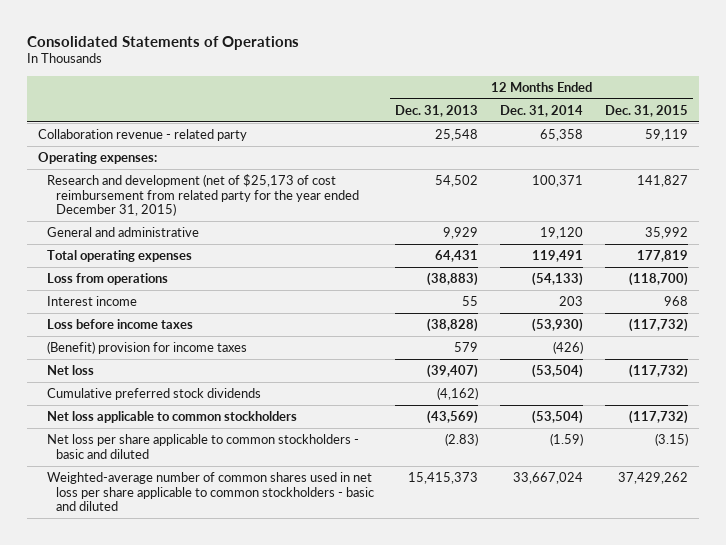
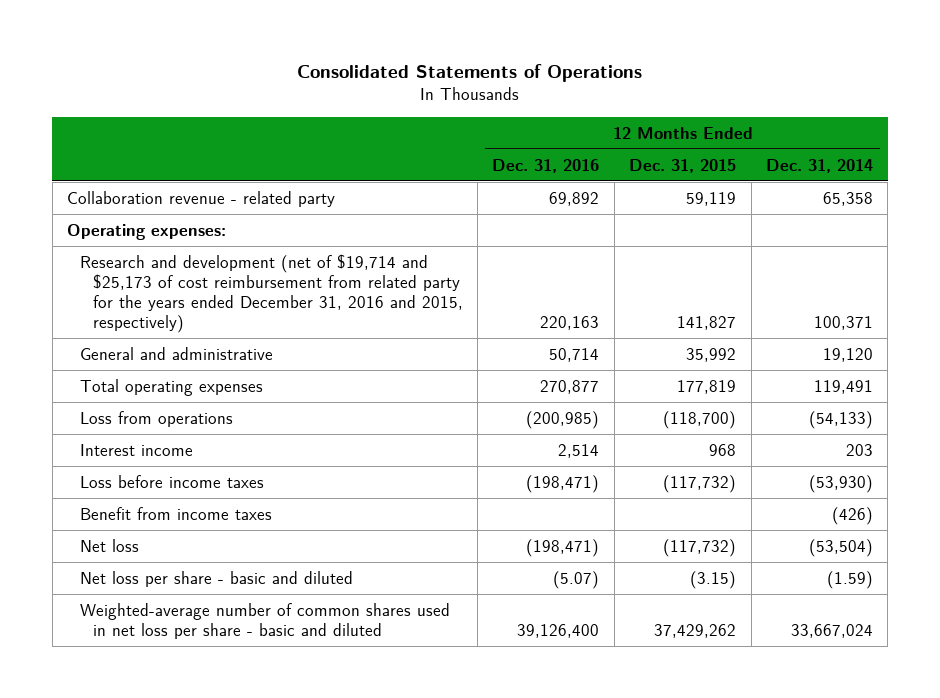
[395,104,479,117] Dec. 31, 2013 -> none
none -> [492,158,600,173] Dec. 31, 2016
[46,173,359,217] Research and development (net of $25,173 of cost reimbursement from related party for the year ended December 31, 2015) -> [79,253,463,334] Research and development (net of $19,714 and $25,173 of cost reimbursement from related party for the years ended December 31, 2016 and 2015, respectively)
[46,340,247,354] (Benefit) provision for income taxes -> [79,506,272,520] Benefit from income taxes
[46,387,261,400] Cumulative preferred stock dividends -> none
[46,410,297,423] Net loss applicable to common stockholders -> none
[46,433,359,459] Net loss per share applicable to common stockholders - basic and diluted -> [79,570,353,587] Net loss per share - basic and diluted
[46,471,374,512] Weighted-average number of common shares used in net loss per share applicable to common stockholders - basic and diluted -> [79,602,450,639] Weighted-average number of common shares used in net loss per share - basic and diluted

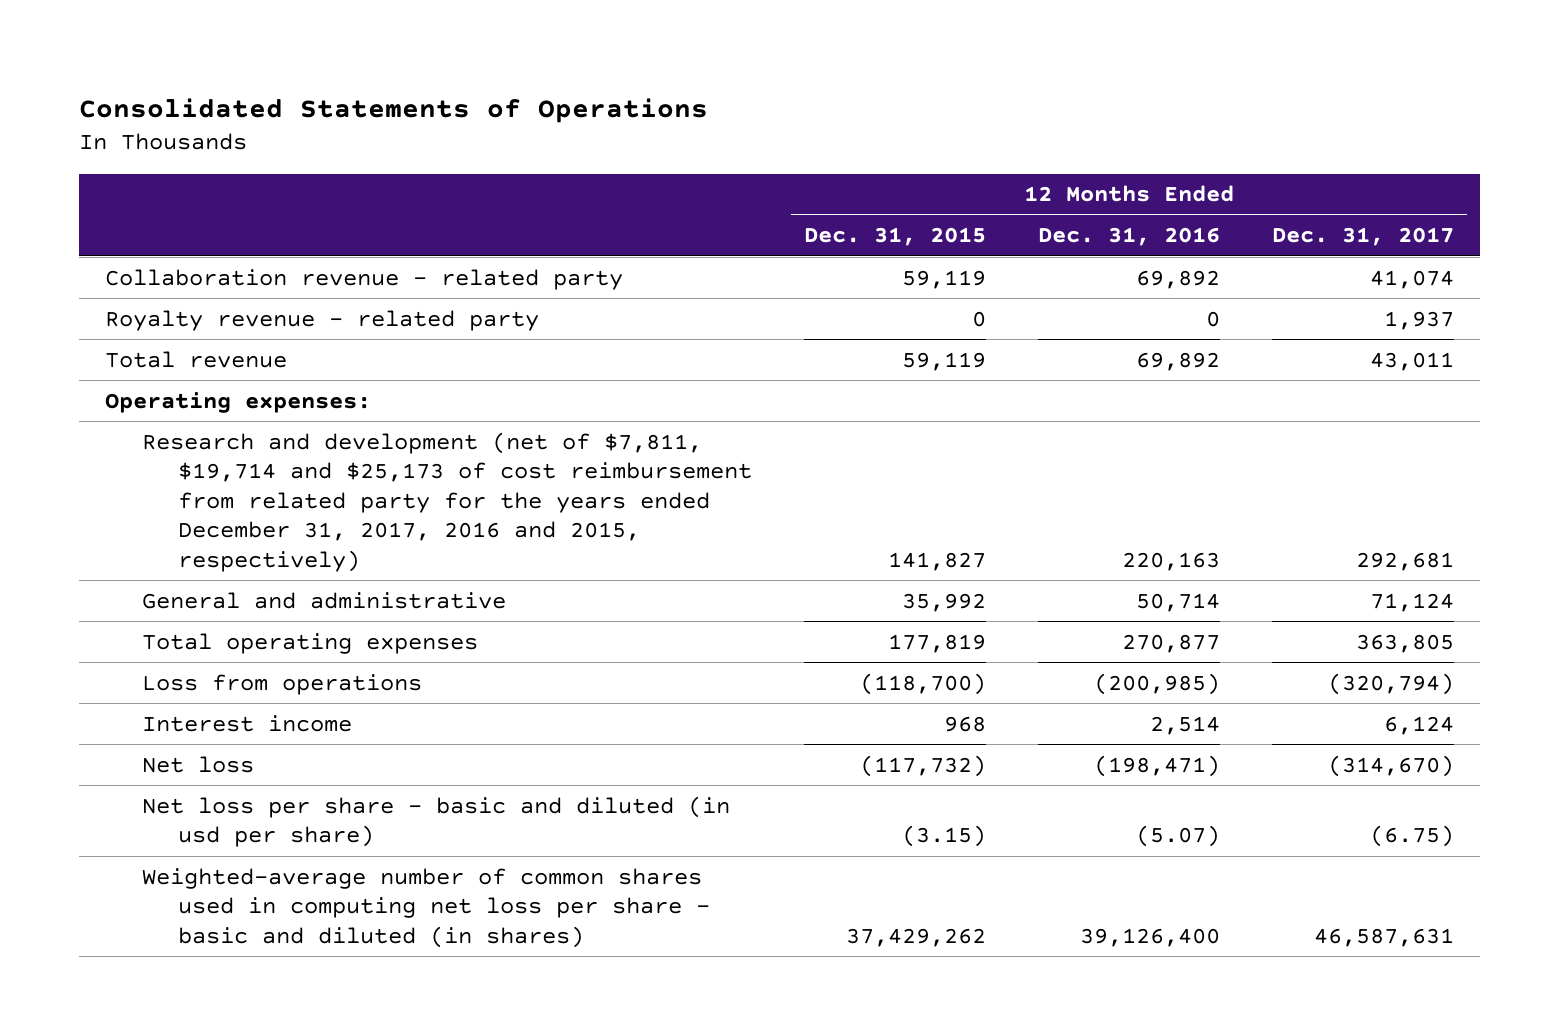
[766,158,874,173] Dec. 31, 2014 -> none
none -> [1271,227,1454,247] Dec. 31, 2017
none -> [105,309,540,331] Royalty revenue - related party
none -> [105,350,288,368] Total revenue
[79,253,463,334] Research and development (net of $19,714 and $25,173 of cost reimbursement from related party for the years ended December 31, 2016 and 2015, respectively) -> [141,431,753,572] Research and development (net of $7,811, $19,714 and $25,173 of cost reimbursement from related party for the years ended December 31, 2017, 2016 and 2015, respectively)
[79,474,264,488] Loss before income taxes -> none
[79,506,272,520] Benefit from income taxes -> none
[79,570,353,587] Net loss per share - basic and diluted -> [141,795,730,848] Net loss per share - basic and diluted (in usd per share)
[79,602,450,639] Weighted-average number of common shares used in net loss per share - basic and diluted -> [141,867,711,948] Weighted-average number of common shares used in computing net loss per share - basic and diluted (in shares)

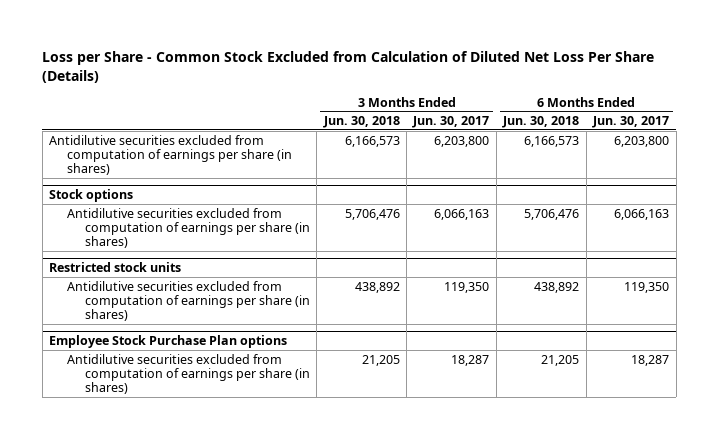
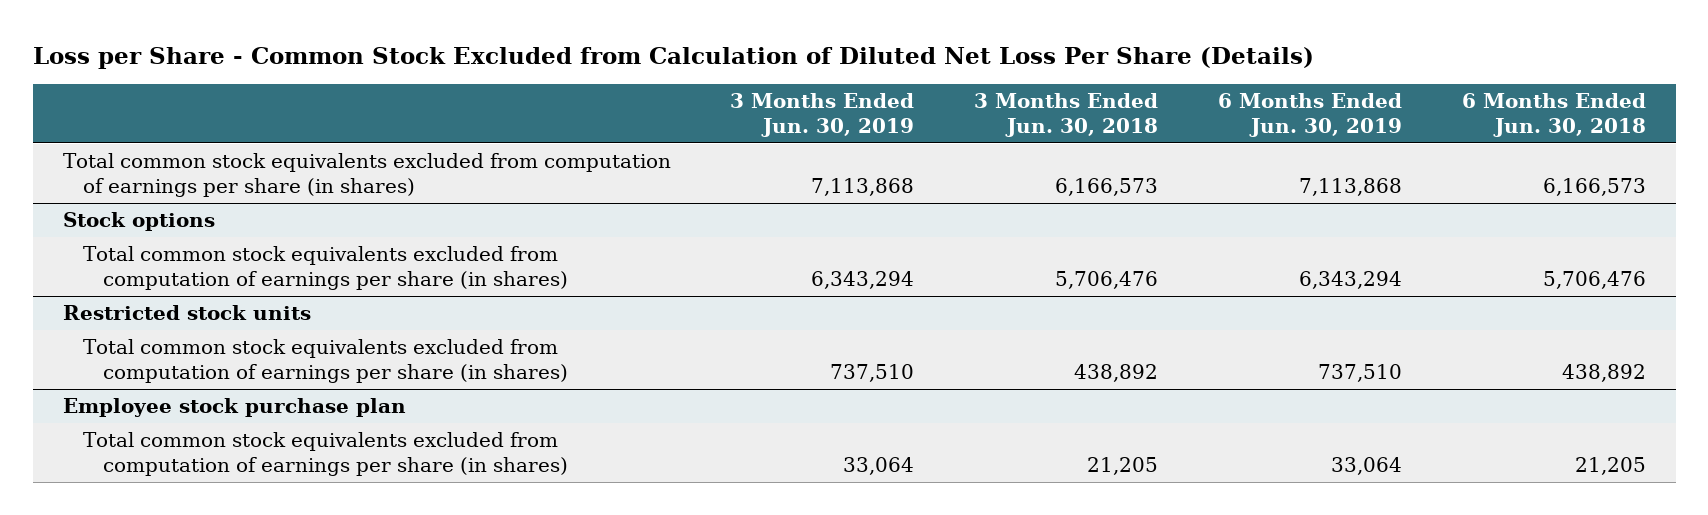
[412,116,490,129] Jun. 30, 2017 -> none
[592,116,670,129] Jun. 30, 2017 -> none
none -> [730,93,915,137] 3 Months Ended Jun. 30, 2019
none -> [1217,93,1402,137] 6 Months Ended Jun. 30, 2019
[49,134,293,176] Antidilutive securities excluded from computation of earnings per share (in shares) -> [62,153,671,197] Total common stock equivalents excluded from computation of earnings per share (in shares)
[67,207,310,249] Antidilutive securities excluded from computation of earnings per share (in shares) -> [82,246,568,290] Total common stock equivalents excluded from computation of earnings per share (in shares)
[67,280,310,322] Antidilutive securities excluded from computation of earnings per share (in shares) -> [82,339,568,383] Total common stock equivalents excluded from computation of earnings per share (in shares)
[49,334,288,348] Employee Stock Purchase Plan options -> [62,398,406,418] Employee stock purchase plan
[67,353,310,395] Antidilutive securities excluded from computation of earnings per share (in shares) -> [82,432,568,476] Total common stock equivalents excluded from computation of earnings per share (in shares)

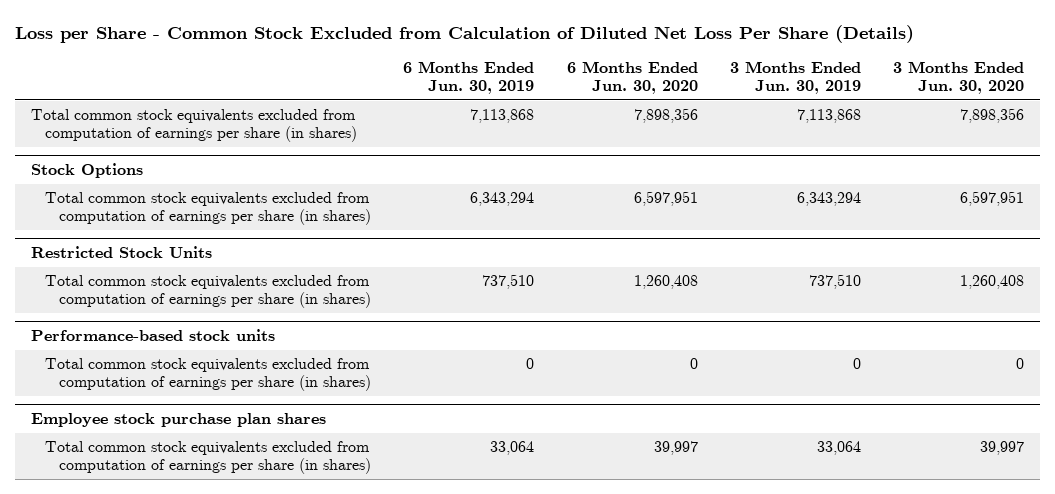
[974,93,1159,137] 3 Months Ended Jun. 30, 2018 -> none
[1461,93,1646,137] 6 Months Ended Jun. 30, 2018 -> none
none -> [566,61,698,95] 6 Months Ended Jun. 30, 2020
none -> [893,61,1025,95] 3 Months Ended Jun. 30, 2020
[62,212,215,232] Stock options -> [30,163,143,179] Stock Options
[62,305,311,321] Restricted stock units -> [30,246,212,259] Restricted Stock Units
none -> [30,329,275,342] Performance-based stock units
none -> [44,358,372,392] Total common stock equivalents excluded from computation of earnings per share (in shares)
[62,398,406,418] Employee stock purchase plan -> [30,413,326,428] Employee stock purchase plan shares

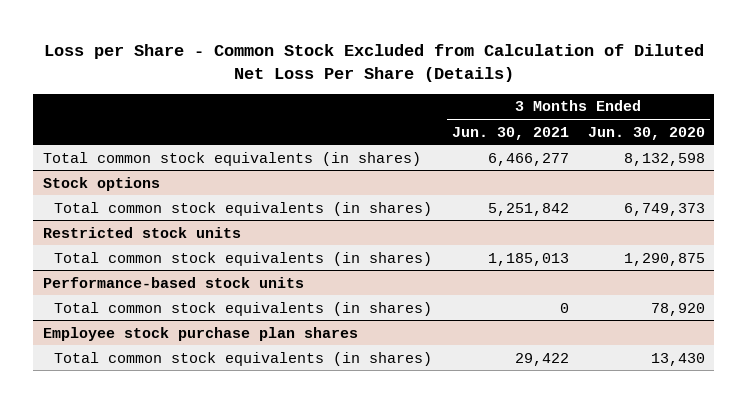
[403,61,535,95] 6 Months Ended Jun. 30, 2019 -> none
[566,61,698,95] 6 Months Ended Jun. 30, 2020 -> none
[729,61,861,95] 3 Months Ended Jun. 30, 2019 -> none
none -> [451,126,569,140] Jun. 30, 2021
[30,109,357,143] Total common stock equivalents excluded from computation of earnings per share (in shares) -> [42,151,421,166] Total common stock equivalents (in shares)
[960,108,1025,124] 7,898,356 -> [623,152,705,166] 8,132,598
[30,163,143,179] Stock Options -> [42,176,160,191] Stock options
[44,192,372,226] Total common stock equivalents excluded from computation of earnings per share (in shares) -> [54,201,433,216] Total common stock equivalents (in shares)
[960,191,1025,207] 6,597,951 -> [623,202,705,216] 6,749,373
[30,246,212,259] Restricted Stock Units -> [42,226,241,238] Restricted stock units
[44,275,372,309] Total common stock equivalents excluded from computation of earnings per share (in shares) -> [54,251,433,266] Total common stock equivalents (in shares)
[960,275,1025,290] 1,260,408 -> [623,252,705,266] 1,290,875
[44,358,372,392] Total common stock equivalents excluded from computation of earnings per share (in shares) -> [54,301,433,316] Total common stock equivalents (in shares)
[1016,358,1025,370] 0 -> [650,302,705,316] 78,920
[44,441,372,475] Total common stock equivalents excluded from computation of earnings per share (in shares) -> [54,351,433,366] Total common stock equivalents (in shares)
[980,441,1025,456] 39,997 -> [650,352,705,366] 13,430

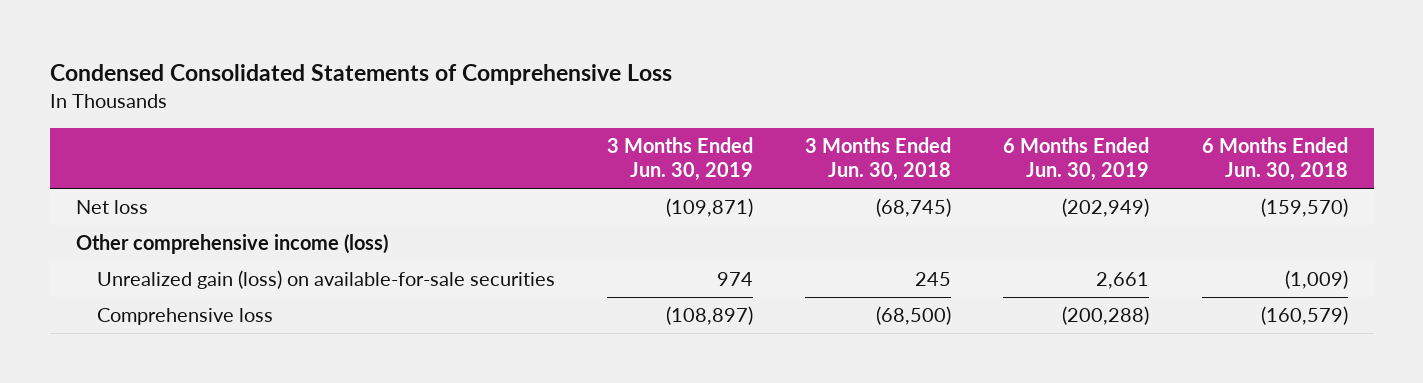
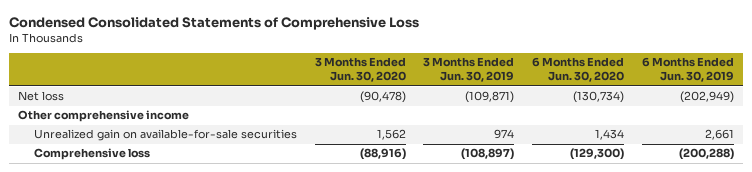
[805,137,952,182] 3 Months Ended Jun. 30, 2018 -> none
[1201,137,1348,182] 6 Months Ended Jun. 30, 2018 -> none
none -> [314,57,406,83] 3 Months Ended Jun. 30, 2020
none -> [532,57,625,83] 6 Months Ended Jun. 30, 2020
[75,234,388,255] Other comprehensive income (loss) -> [18,110,190,123] Other comprehensive income
[96,270,555,290] Unrealized gain (loss) on available-for-sale securities -> [34,129,298,142] Unrealized gain on available-for-sale securities

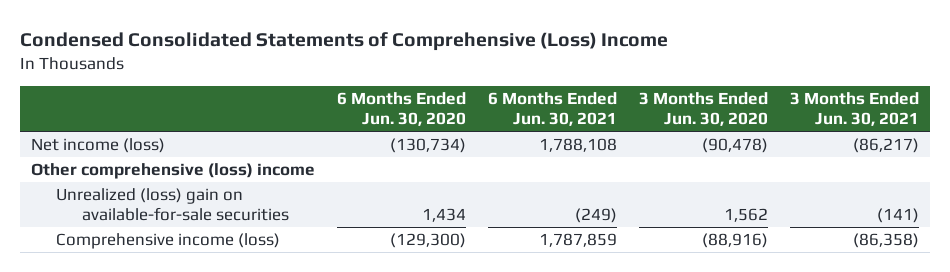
[9,16,420,30] Condensed Consolidated Statements of Comprehensive Loss -> [19,31,668,51] Condensed Consolidated Statements of Comprehensive (Loss) Income
[423,57,515,83] 3 Months Ended Jun. 30, 2019 -> none
[641,57,734,83] 6 Months Ended Jun. 30, 2019 -> none
none -> [487,91,617,126] 6 Months Ended Jun. 30, 2021
none -> [789,91,919,126] 3 Months Ended Jun. 30, 2021
[18,91,65,102] Net loss -> [30,138,165,154] Net income (loss)
[18,110,190,123] Other comprehensive income -> [30,163,315,180] Other comprehensive (loss) income
[34,129,298,142] Unrealized gain on available-for-sale securities -> [56,188,289,222] Unrealized (loss) gain on available-for-sale securities
[34,148,151,161] Comprehensive loss -> [56,233,281,250] Comprehensive income (loss)

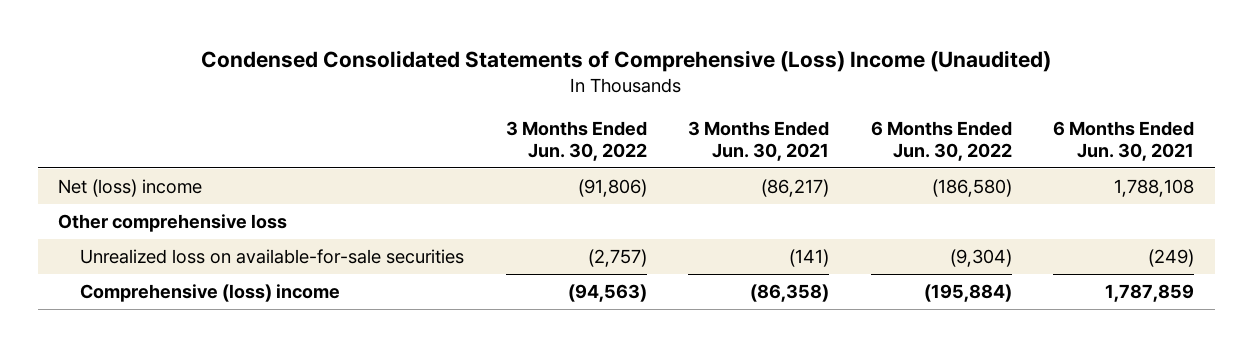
[19,31,668,51] Condensed Consolidated Statements of Comprehensive (Loss) Income -> [201,49,1052,72] Condensed Consolidated Statements of Comprehensive (Loss) Income (Unaudited)
[336,91,466,126] 6 Months Ended Jun. 30, 2020 -> none
[638,91,768,126] 3 Months Ended Jun. 30, 2020 -> none
none -> [505,120,647,161] 3 Months Ended Jun. 30, 2022
none -> [870,120,1012,161] 6 Months Ended Jun. 30, 2022
[30,138,165,154] Net income (loss) -> [58,179,203,198] Net (loss) income
[30,163,315,180] Other comprehensive (loss) income -> [58,214,288,233] Other comprehensive loss
[56,188,289,222] Unrealized (loss) gain on available-for-sale securities -> [80,249,465,265] Unrealized loss on available-for-sale securities
[56,233,281,250] Comprehensive income (loss) -> [80,284,341,303] Comprehensive (loss) income

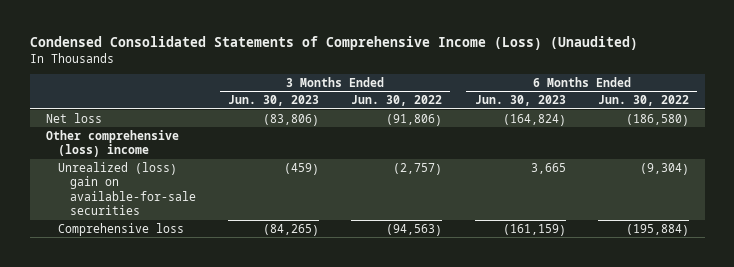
[201,49,1052,72] Condensed Consolidated Statements of Comprehensive (Loss) Income (Unaudited) -> [29,36,638,51] Condensed Consolidated Statements of Comprehensive Income (Loss) (Unaudited)
[688,120,830,161] 3 Months Ended Jun. 30, 2021 -> none
[1053,120,1195,161] 6 Months Ended Jun. 30, 2021 -> none
none -> [227,95,319,107] Jun. 30, 2023
none -> [474,95,566,107] Jun. 30, 2023
[58,179,203,198] Net (loss) income -> [45,112,102,123] Net loss
[58,214,288,233] Other comprehensive loss -> [45,129,179,158] Other comprehensive (loss) income
[80,249,465,265] Unrealized loss on available-for-sale securities -> [57,161,196,216] Unrealized (loss) gain on available-for-sale securities
[80,284,341,303] Comprehensive (loss) income -> [57,222,184,236] Comprehensive loss

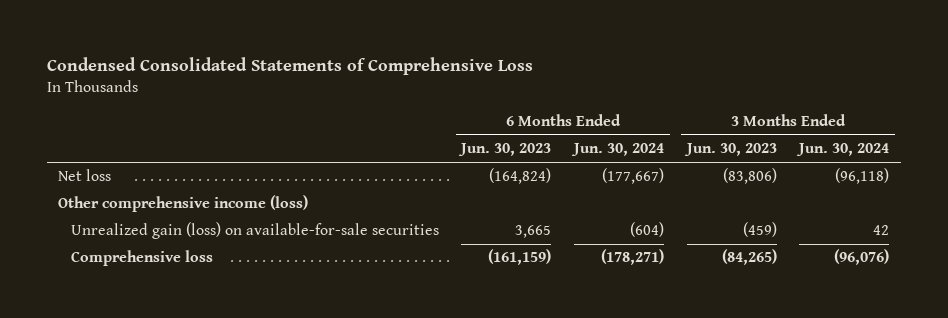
[29,36,638,51] Condensed Consolidated Statements of Comprehensive Income (Loss) (Unaudited) -> [47,57,534,76] Condensed Consolidated Statements of Comprehensive Loss
[351,95,443,107] Jun. 30, 2022 -> none
[597,95,689,107] Jun. 30, 2022 -> none
none -> [571,143,665,157] Jun. 30, 2024
none -> [796,143,890,157] Jun. 30, 2024
[45,129,179,158] Other comprehensive (loss) income -> [58,195,309,213] Other comprehensive income (loss)
[57,161,196,216] Unrealized (loss) gain on available-for-sale securities -> [70,222,439,240] Unrealized gain (loss) on available-for-sale securities

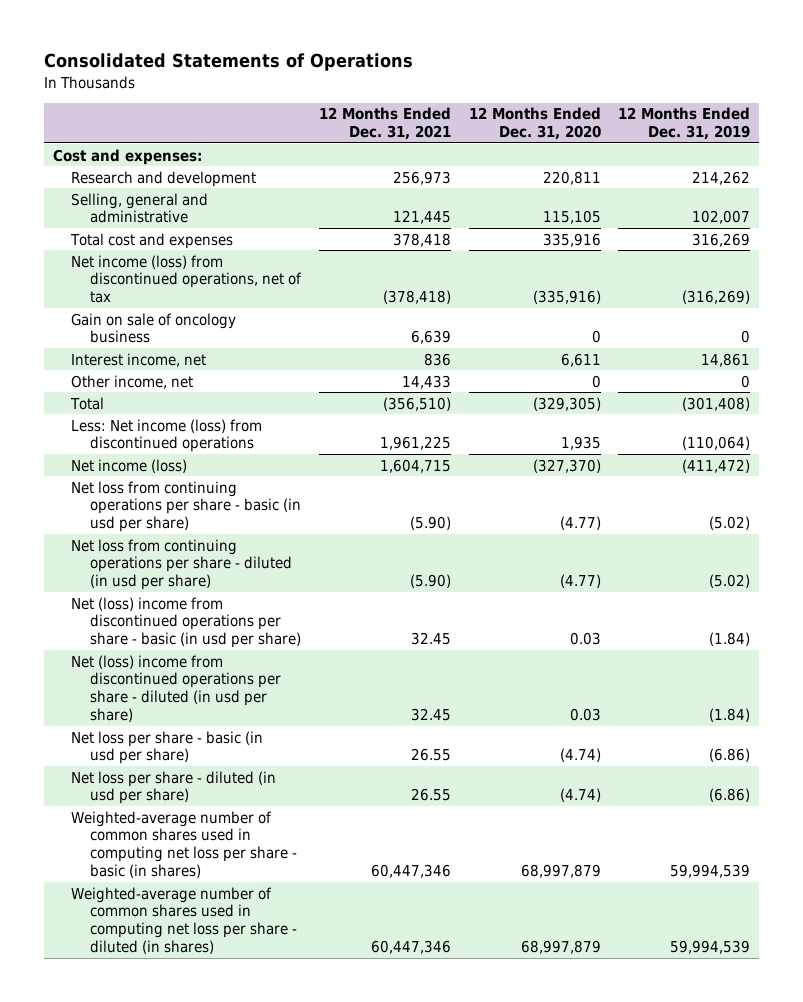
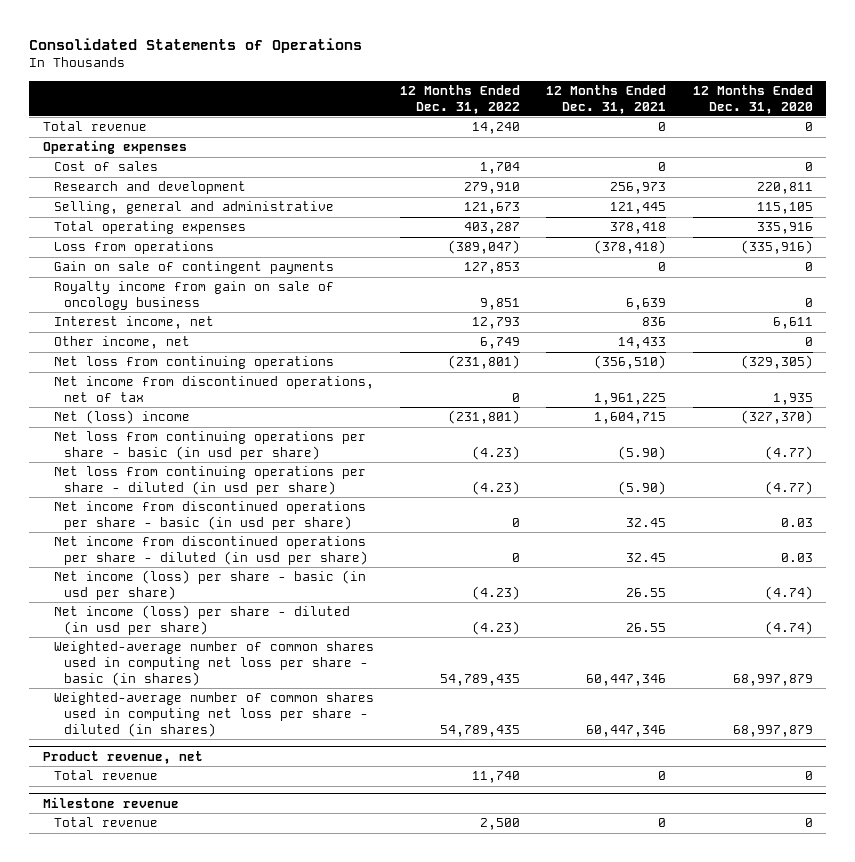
[618,107,751,141] 12 Months Ended Dec. 31, 2019 -> none
none -> [399,84,520,114] 12 Months Ended Dec. 31, 2022
none -> [42,121,147,132] Total revenue
[52,148,202,165] Cost and expenses: -> [42,140,187,155] Operating expenses
none -> [53,161,158,172] Cost of sales
[70,232,234,249] Total cost and expenses -> [53,221,246,235] Total operating expenses
[71,254,303,304] Net income (loss) from discontinued operations, net of tax -> [53,241,214,255] Loss from operations
none -> [53,261,334,275] Gain on sale of contingent payments
[71,312,237,344] Gain on sale of oncology business -> [53,281,334,310] Royalty income from gain on sale of oncology business
[70,396,105,410] Total -> [53,356,334,370] Net loss from continuing operations
[71,418,263,453] Less: Net income (loss) from discontinued operations -> [53,376,374,402] Net income from discontinued operations, net of tax
[71,458,188,473] Net income (loss) -> [53,410,190,425] Net (loss) income
[71,596,302,649] Net (loss) income from discontinued operations per share - basic (in usd per share) -> [53,501,366,530] Net income from discontinued operations per share - basic (in usd per share)
[71,654,282,723] Net (loss) income from discontinued operations per share - diluted (in usd per share) -> [53,536,369,565] Net income from discontinued operations per share - diluted (in usd per share)
[71,730,264,765] Net loss per share - basic (in usd per share) -> [53,570,366,600] Net income (loss) per share - basic (in usd per share)
[71,770,277,805] Net loss per share - diluted (in usd per share) -> [53,605,350,635] Net income (loss) per share - diluted (in usd per share)
none -> [42,751,203,765] Product revenue, net
none -> [53,770,158,781] Total revenue
none -> [42,797,179,809] Milestone revenue
none -> [53,817,158,828] Total revenue

